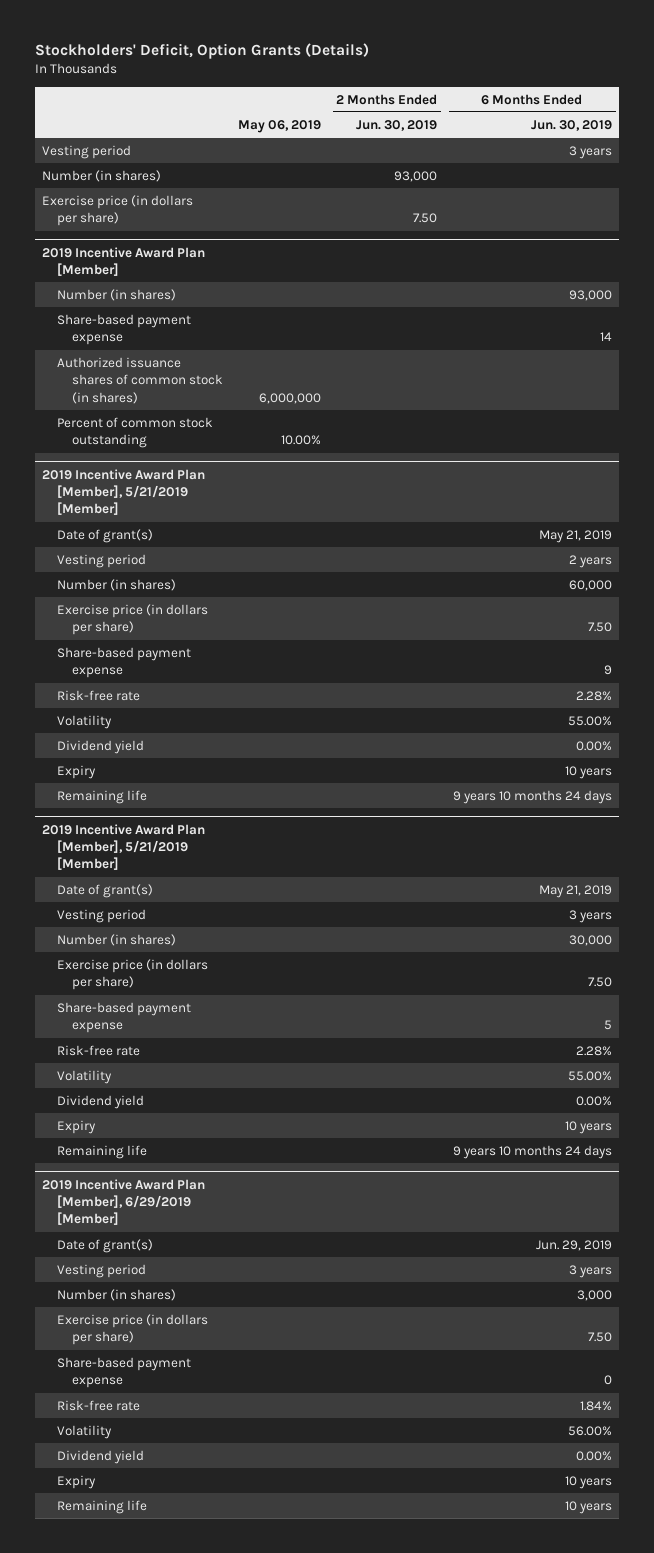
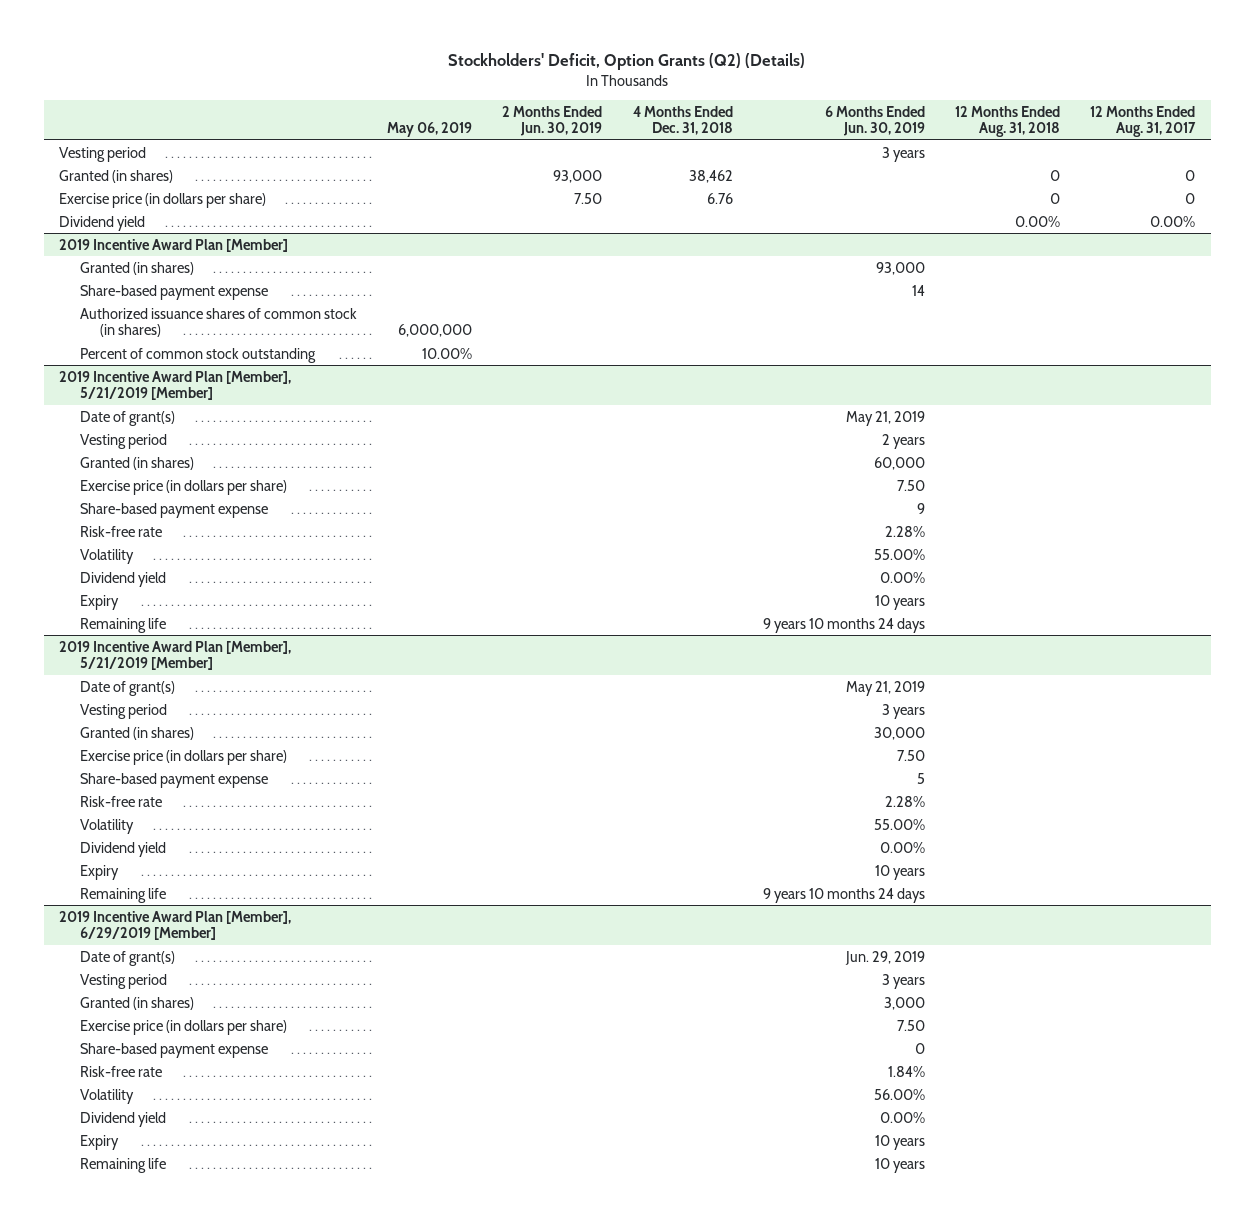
[34,43,369,60] Stockholders' Deficit, Option Grants (Details) -> [448,53,806,71] Stockholders' Deficit, Option Grants (Q2) (Details)
none -> [632,105,733,136] 4 Months Ended Dec. 31, 2018
none -> [955,105,1061,138] 12 Months Ended Aug. 31, 2018
none -> [1090,105,1197,138] 12 Months Ended Aug. 31, 2017
[42,169,162,182] Number (in shares) -> [59,169,174,183] Granted (in shares)
none -> [59,215,146,231] Dividend yield
[57,288,177,301] Number (in shares) -> [79,261,194,275] Granted (in shares)
[57,578,177,591] Number (in shares) -> [79,456,194,470] Granted (in shares)
[57,933,177,946] Number (in shares) -> [79,726,194,740] Granted (in shares)
[57,1288,177,1301] Number (in shares) -> [79,996,194,1010] Granted (in shares)

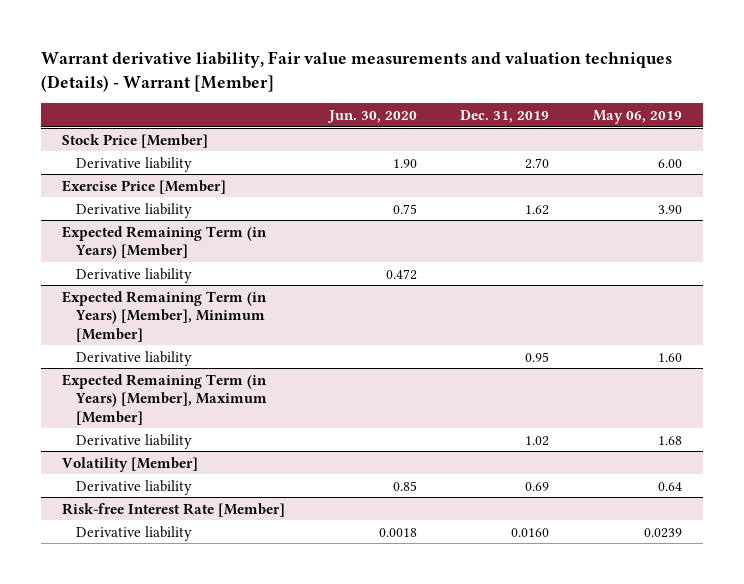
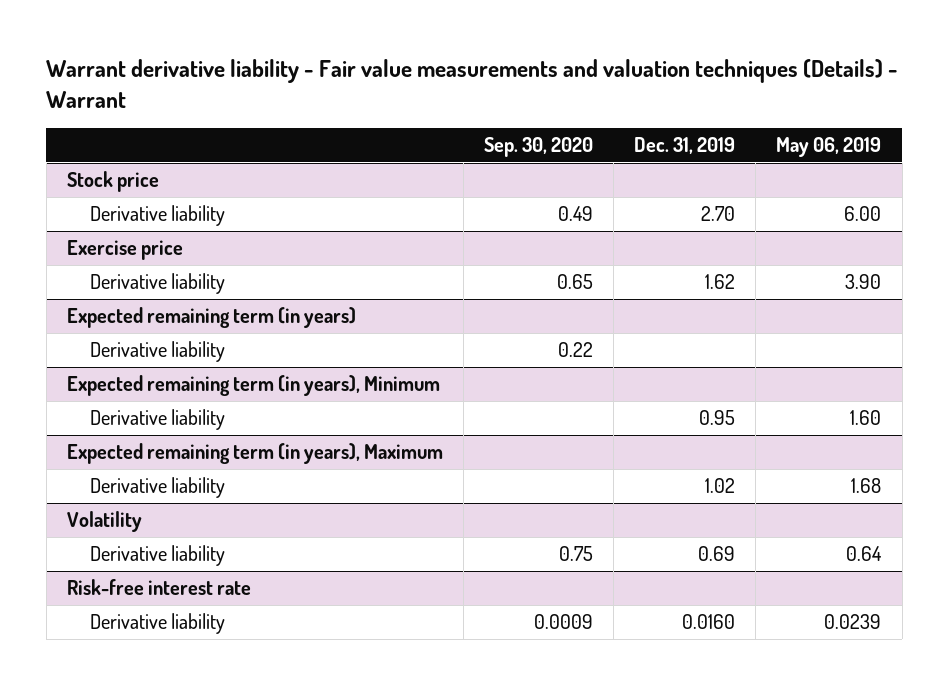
[40,51,672,93] Warrant derivative liability, Fair value measurements and valuation techniques (Details) - Warrant [Member] -> [46,59,899,109] Warrant derivative liability - Fair value measurements and valuation techniques (Details) - Warrant
[326,109,417,123] Jun. 30, 2020 -> none
none -> [483,137,593,158] Sep. 30, 2020
[62,133,209,148] Stock Price [Member] -> [66,171,159,193] Stock price
[62,179,227,194] Exercise Price [Member] -> [66,240,183,261] Exercise price
[62,225,268,260] Expected Remaining Term (in Years) [Member] -> [66,307,356,329] Expected remaining term (in years)
[62,290,268,342] Expected Remaining Term (in Years) [Member], Minimum [Member] -> [66,375,440,397] Expected remaining term (in years), Minimum
[62,373,268,425] Expected Remaining Term (in Years) [Member], Maximum [Member] -> [66,443,443,465] Expected remaining term (in years), Maximum
[62,456,199,472] Volatility [Member] -> [66,511,142,533] Volatility
[62,502,286,517] Risk-free Interest Rate [Member] -> [66,579,251,596] Risk-free interest rate

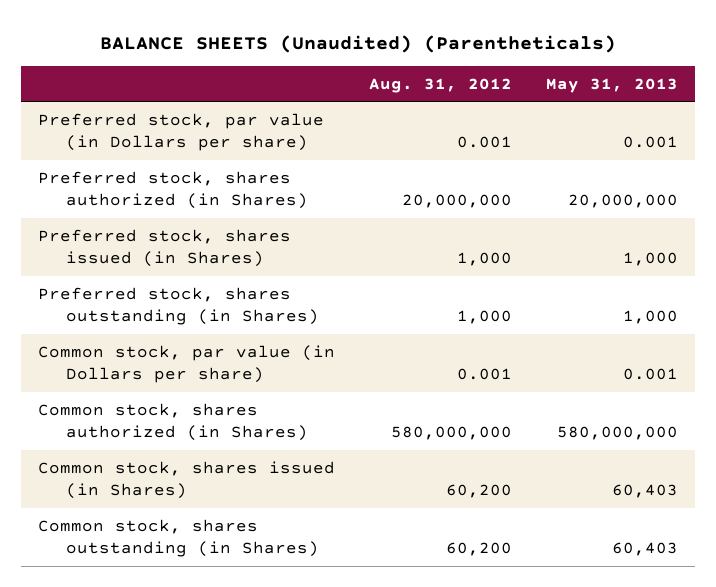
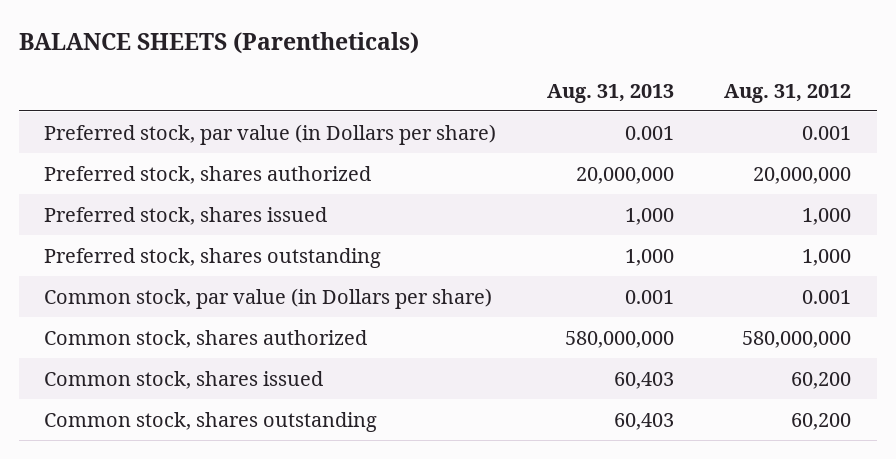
[100,34,617,53] BALANCE SHEETS (Unaudited) (Parentheticals) -> [18,31,419,54] BALANCE SHEETS (Parentheticals)
[546,77,679,93] May 31, 2013 -> none
none -> [546,83,674,103] Aug. 31, 2013
[38,170,309,210] Preferred stock, shares authorized (in Shares) -> [44,165,372,184] Preferred stock, shares authorized
[38,228,292,268] Preferred stock, shares issued (in Shares) -> [44,206,328,225] Preferred stock, shares issued
[38,286,320,326] Preferred stock, shares outstanding (in Shares) -> [44,247,382,268] Preferred stock, shares outstanding
[38,402,309,442] Common stock, shares authorized (in Shares) -> [44,329,368,348] Common stock, shares authorized
[38,460,336,500] Common stock, shares issued (in Shares) -> [44,370,324,389] Common stock, shares issued
[38,518,320,558] Common stock, shares outstanding (in Shares) -> [44,411,378,432] Common stock, shares outstanding

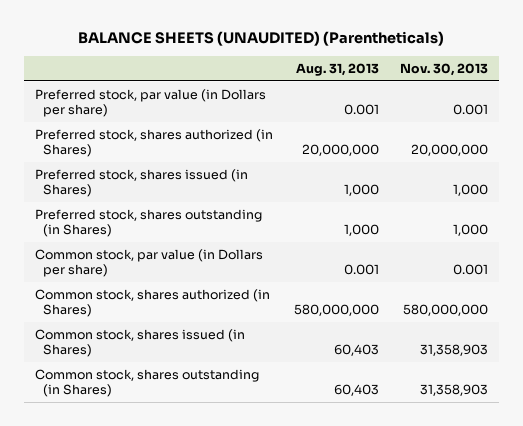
[18,31,419,54] BALANCE SHEETS (Parentheticals) -> [78,31,445,47] BALANCE SHEETS (UNAUDITED) (Parentheticals)
[724,83,852,103] Aug. 31, 2012 -> none
none -> [400,62,489,76] Nov. 30, 2013
[44,165,372,184] Preferred stock, shares authorized -> [34,129,273,158] Preferred stock, shares authorized (in Shares)
[44,206,328,225] Preferred stock, shares issued -> [34,169,248,198] Preferred stock, shares issued (in Shares)
[44,247,382,268] Preferred stock, shares outstanding -> [34,209,262,238] Preferred stock, shares outstanding (in Shares)
[44,329,368,348] Common stock, shares authorized -> [34,289,270,318] Common stock, shares authorized (in Shares)
[44,370,324,389] Common stock, shares issued -> [34,329,245,358] Common stock, shares issued (in Shares)
[44,411,378,432] Common stock, shares outstanding -> [34,369,259,398] Common stock, shares outstanding (in Shares)

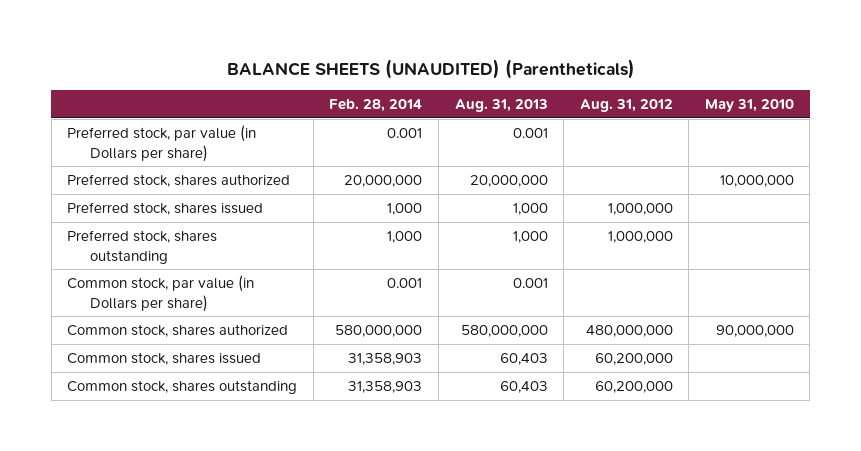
[400,62,489,76] Nov. 30, 2013 -> none
none -> [329,99,423,113] Feb. 28, 2014
none -> [579,99,673,113] Aug. 31, 2012
none -> [704,99,794,113] May 31, 2010
[34,129,273,158] Preferred stock, shares authorized (in Shares) -> [67,174,291,188] Preferred stock, shares authorized
[34,169,248,198] Preferred stock, shares issued (in Shares) -> [67,202,264,216] Preferred stock, shares issued
[34,209,262,238] Preferred stock, shares outstanding (in Shares) -> [67,230,218,264] Preferred stock, shares outstanding
[34,289,270,318] Common stock, shares authorized (in Shares) -> [67,324,289,338] Common stock, shares authorized
[34,329,245,358] Common stock, shares issued (in Shares) -> [67,352,262,366] Common stock, shares issued
[34,369,259,398] Common stock, shares outstanding (in Shares) -> [67,380,298,395] Common stock, shares outstanding

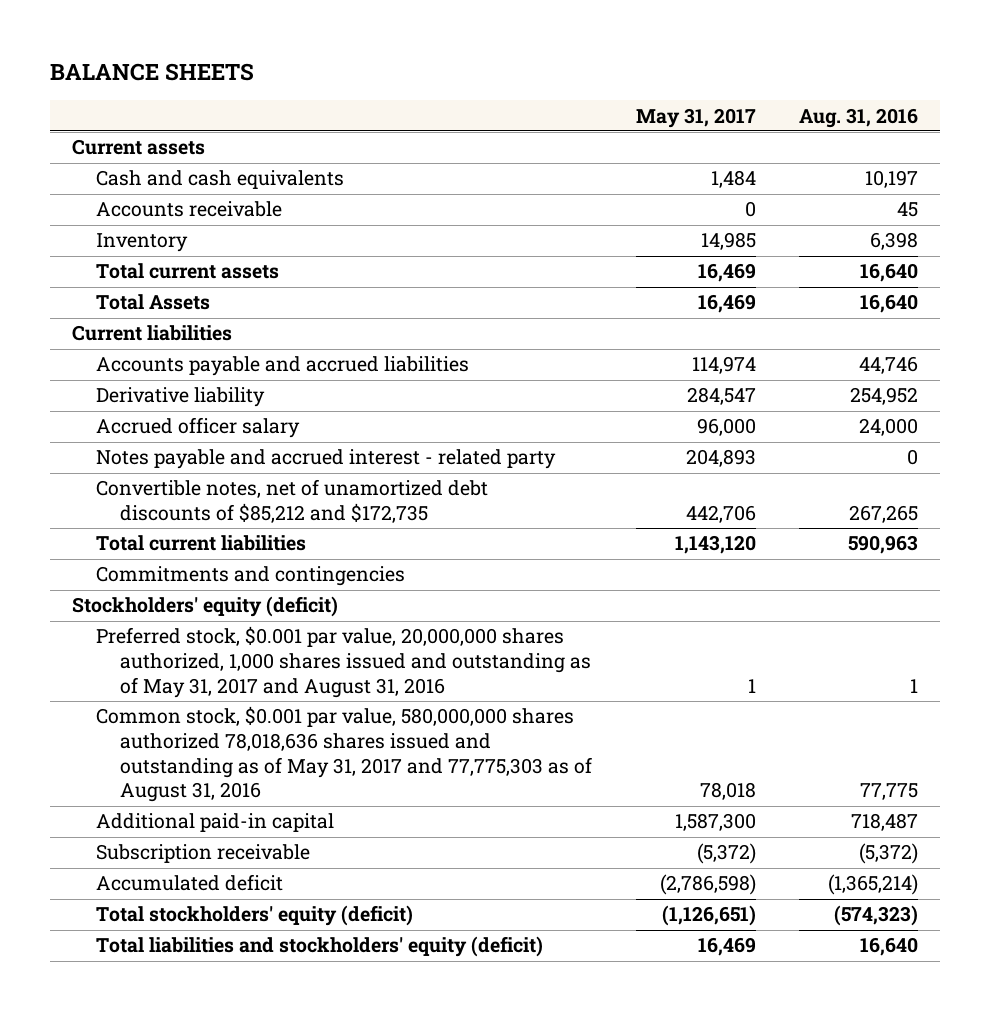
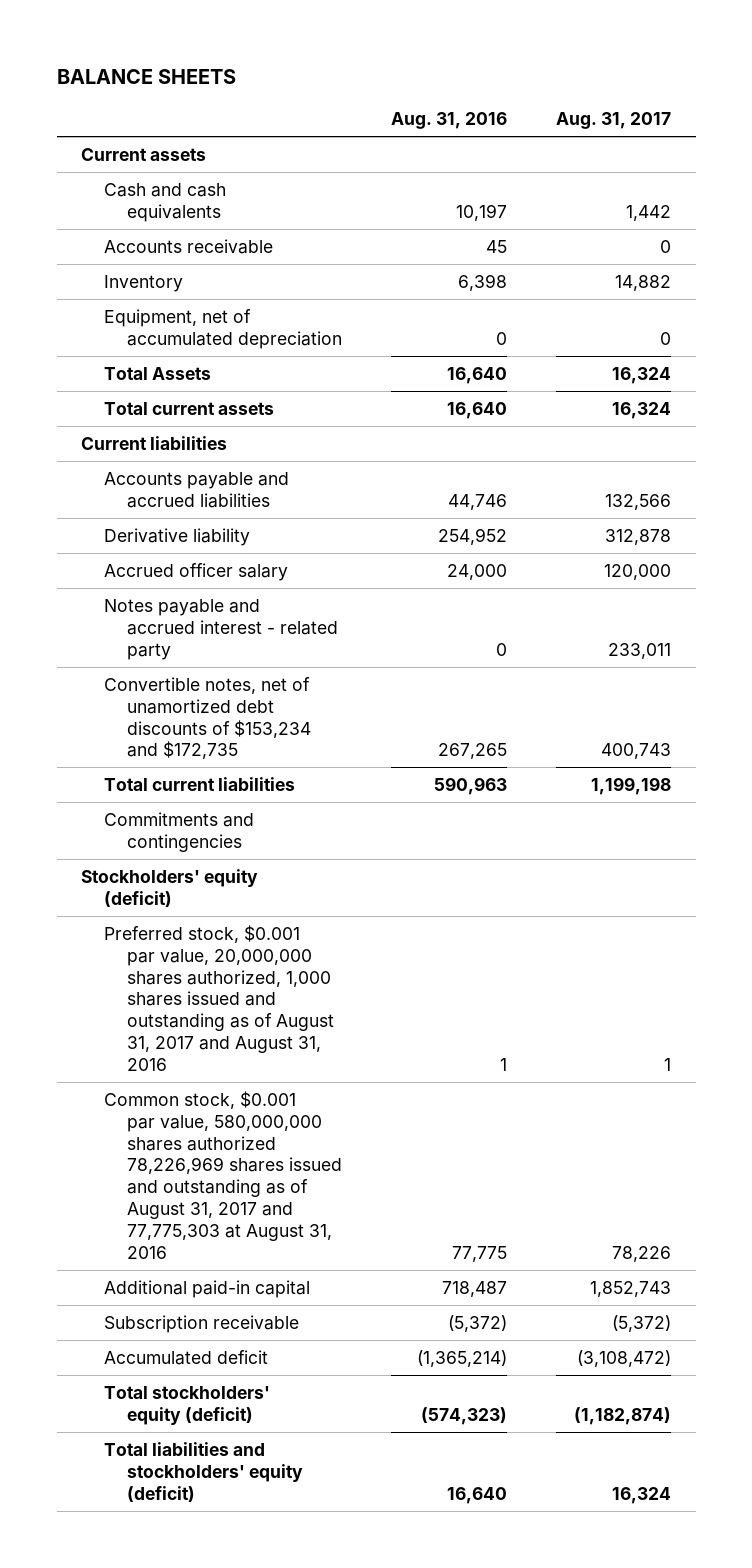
[635,107,756,128] May 31, 2017 -> none
none -> [556,112,672,130] Aug. 31, 2017
none -> [103,308,342,349] Equipment, net of accumulated depreciation
[96,263,280,280] Total current assets -> [103,401,274,415] Total current assets
[96,479,489,524] Convertible notes, net of unamortized debt discounts of $85,212 and $172,735 -> [103,676,311,760] Convertible notes, net of unamortized debt discounts of $153,234 and $172,735
[96,626,592,698] Preferred stock, $0.001 par value, 20,000,000 shares authorized, 1,000 shares issued and outstanding as of May 31, 2017 and August 31, 2016 -> [103,924,334,1071] Preferred stock, $0.001 par value, 20,000,000 shares authorized, 1,000 shares issued and outstanding as of August 31, 2017 and August 31, 2016
[96,706,593,803] Common stock, $0.001 par value, 580,000,000 shares authorized 78,018,636 shares issued and outstanding as of May 31, 2017 and 77,775,303 as of August 31, 2016 -> [103,1090,342,1259] Common stock, $0.001 par value, 580,000,000 shares authorized 78,226,969 shares issued and outstanding as of August 31, 2017 and 77,775,303 at August 31, 2016

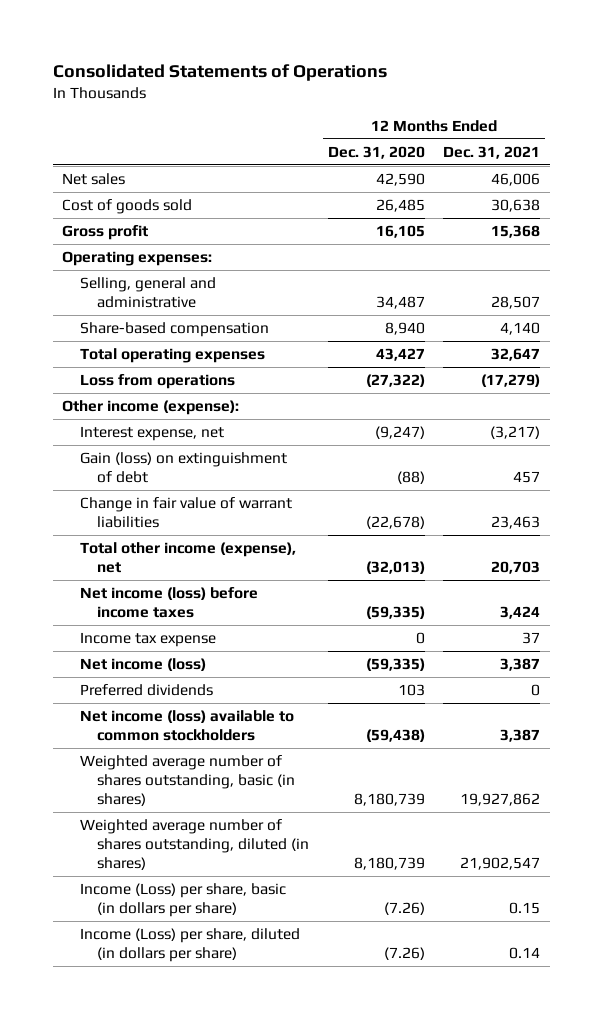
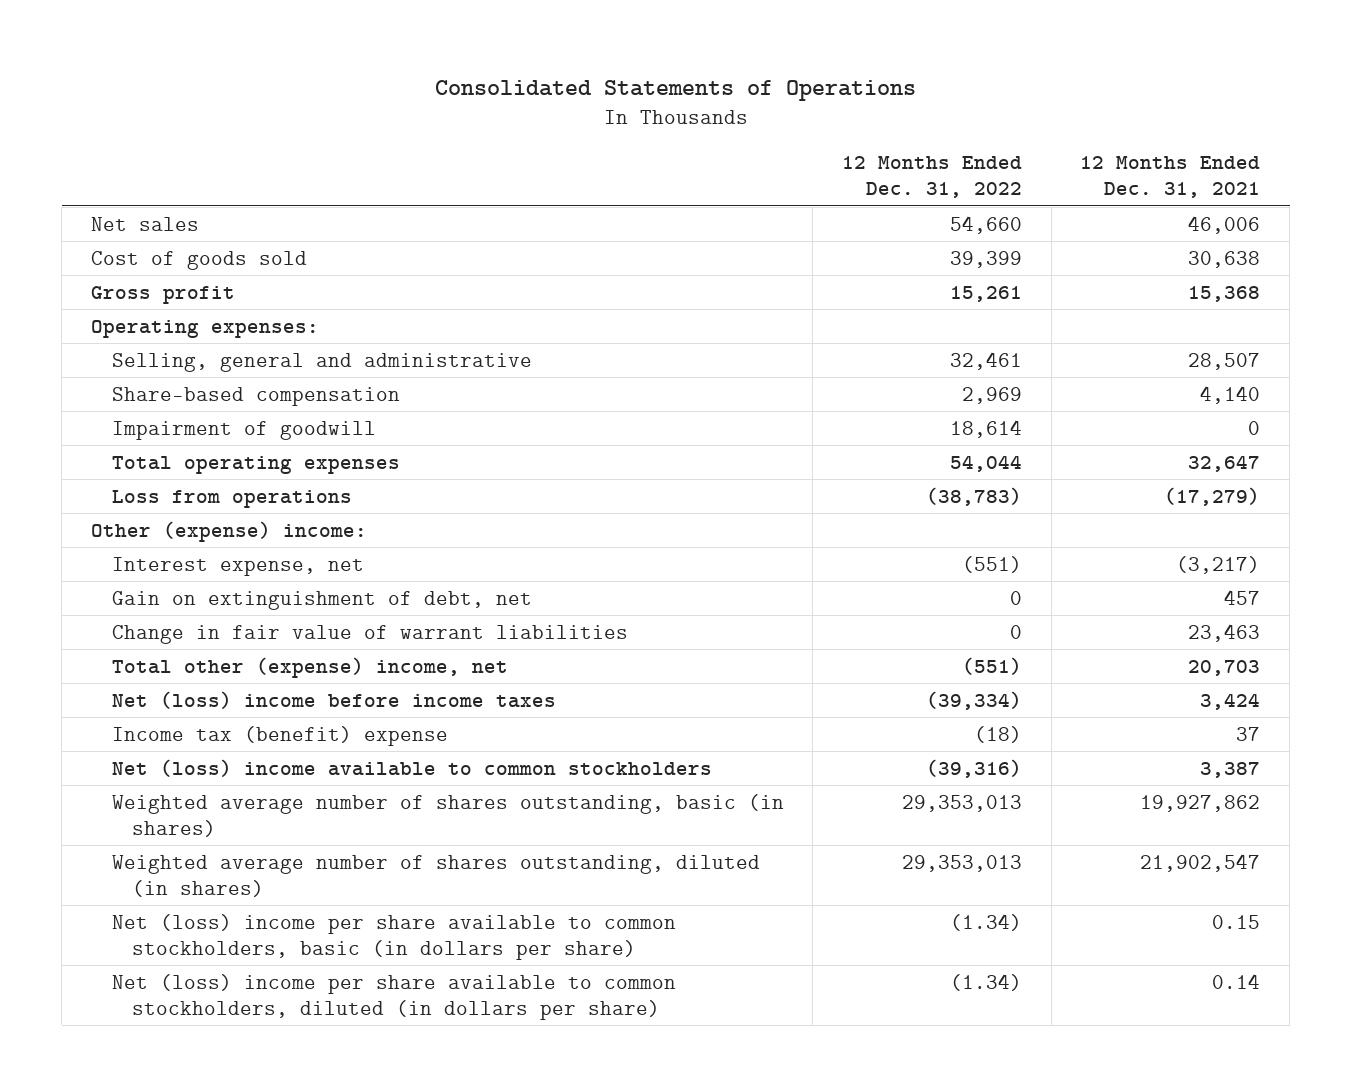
[327,145,425,159] Dec. 31, 2020 -> none
none -> [842,155,1023,199] 12 Months Ended Dec. 31, 2022
none -> [111,420,376,440] Impairment of goodwill
[61,399,239,415] Other income (expense): -> [91,520,368,542] Other (expense) income:
[79,451,287,483] Gain (loss) on extinguishment of debt -> [111,590,532,610] Gain on extinguishment of debt, net
[79,657,206,671] Net income (loss) -> none
[79,683,213,696] Preferred dividends -> none
[79,541,296,573] Total other income (expense), net -> [111,656,508,678] Total other (expense) income, net
[79,586,258,618] Net income (loss) before income taxes -> [111,690,556,709] Net (loss) income before income taxes
[79,631,216,647] Income tax expense -> [111,725,448,746] Income tax (benefit) expense
[79,709,294,741] Net income (loss) available to common stockholders -> [111,758,712,777] Net (loss) income available to common stockholders
[79,882,286,917] Income (Loss) per share, basic (in dollars per share) -> [111,913,676,960] Net (loss) income per share available to common stockholders, basic (in dollars per share)
[79,927,300,962] Income (Loss) per share, diluted (in dollars per share) -> [111,973,676,1020] Net (loss) income per share available to common stockholders, diluted (in dollars per share)

